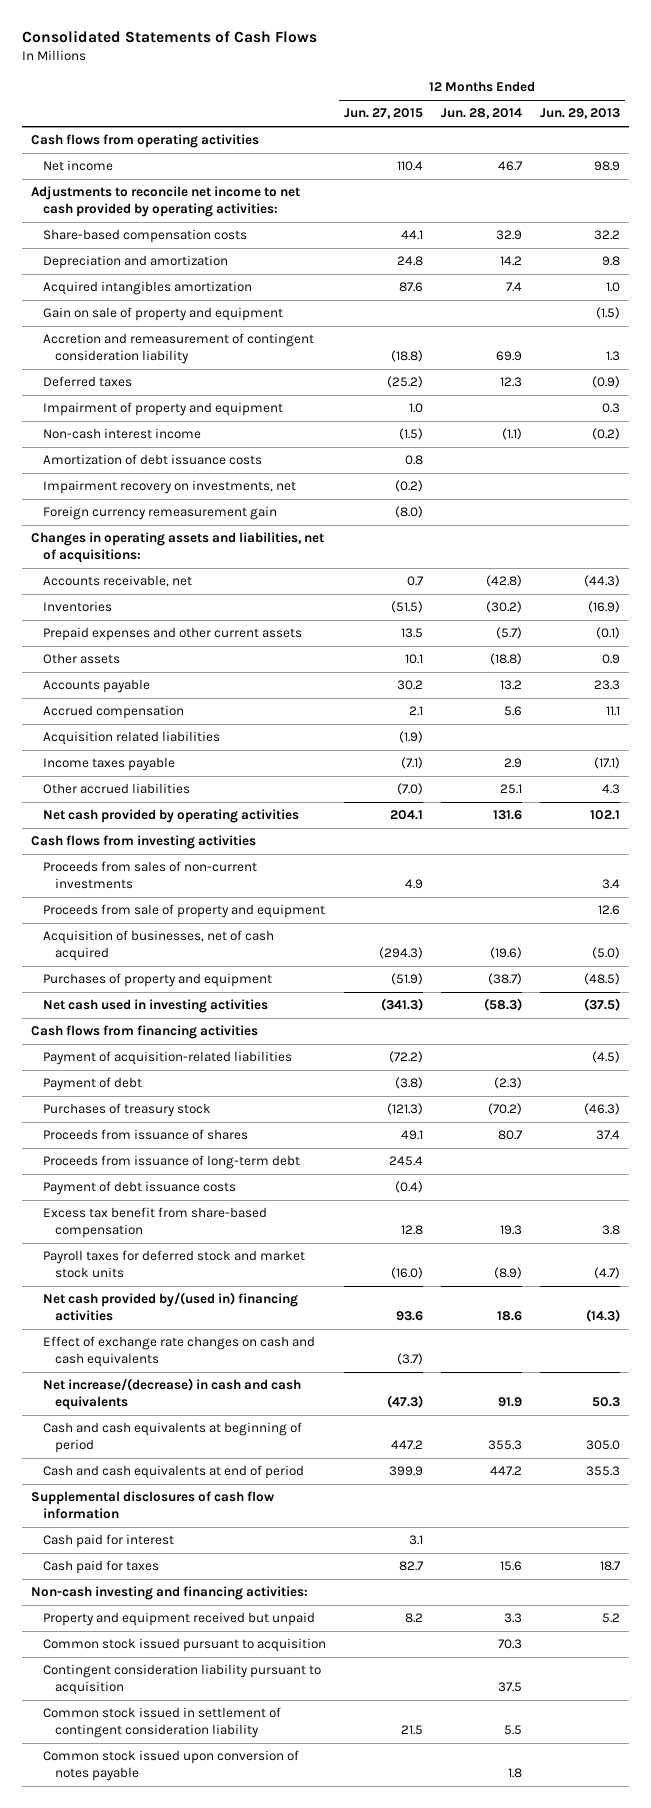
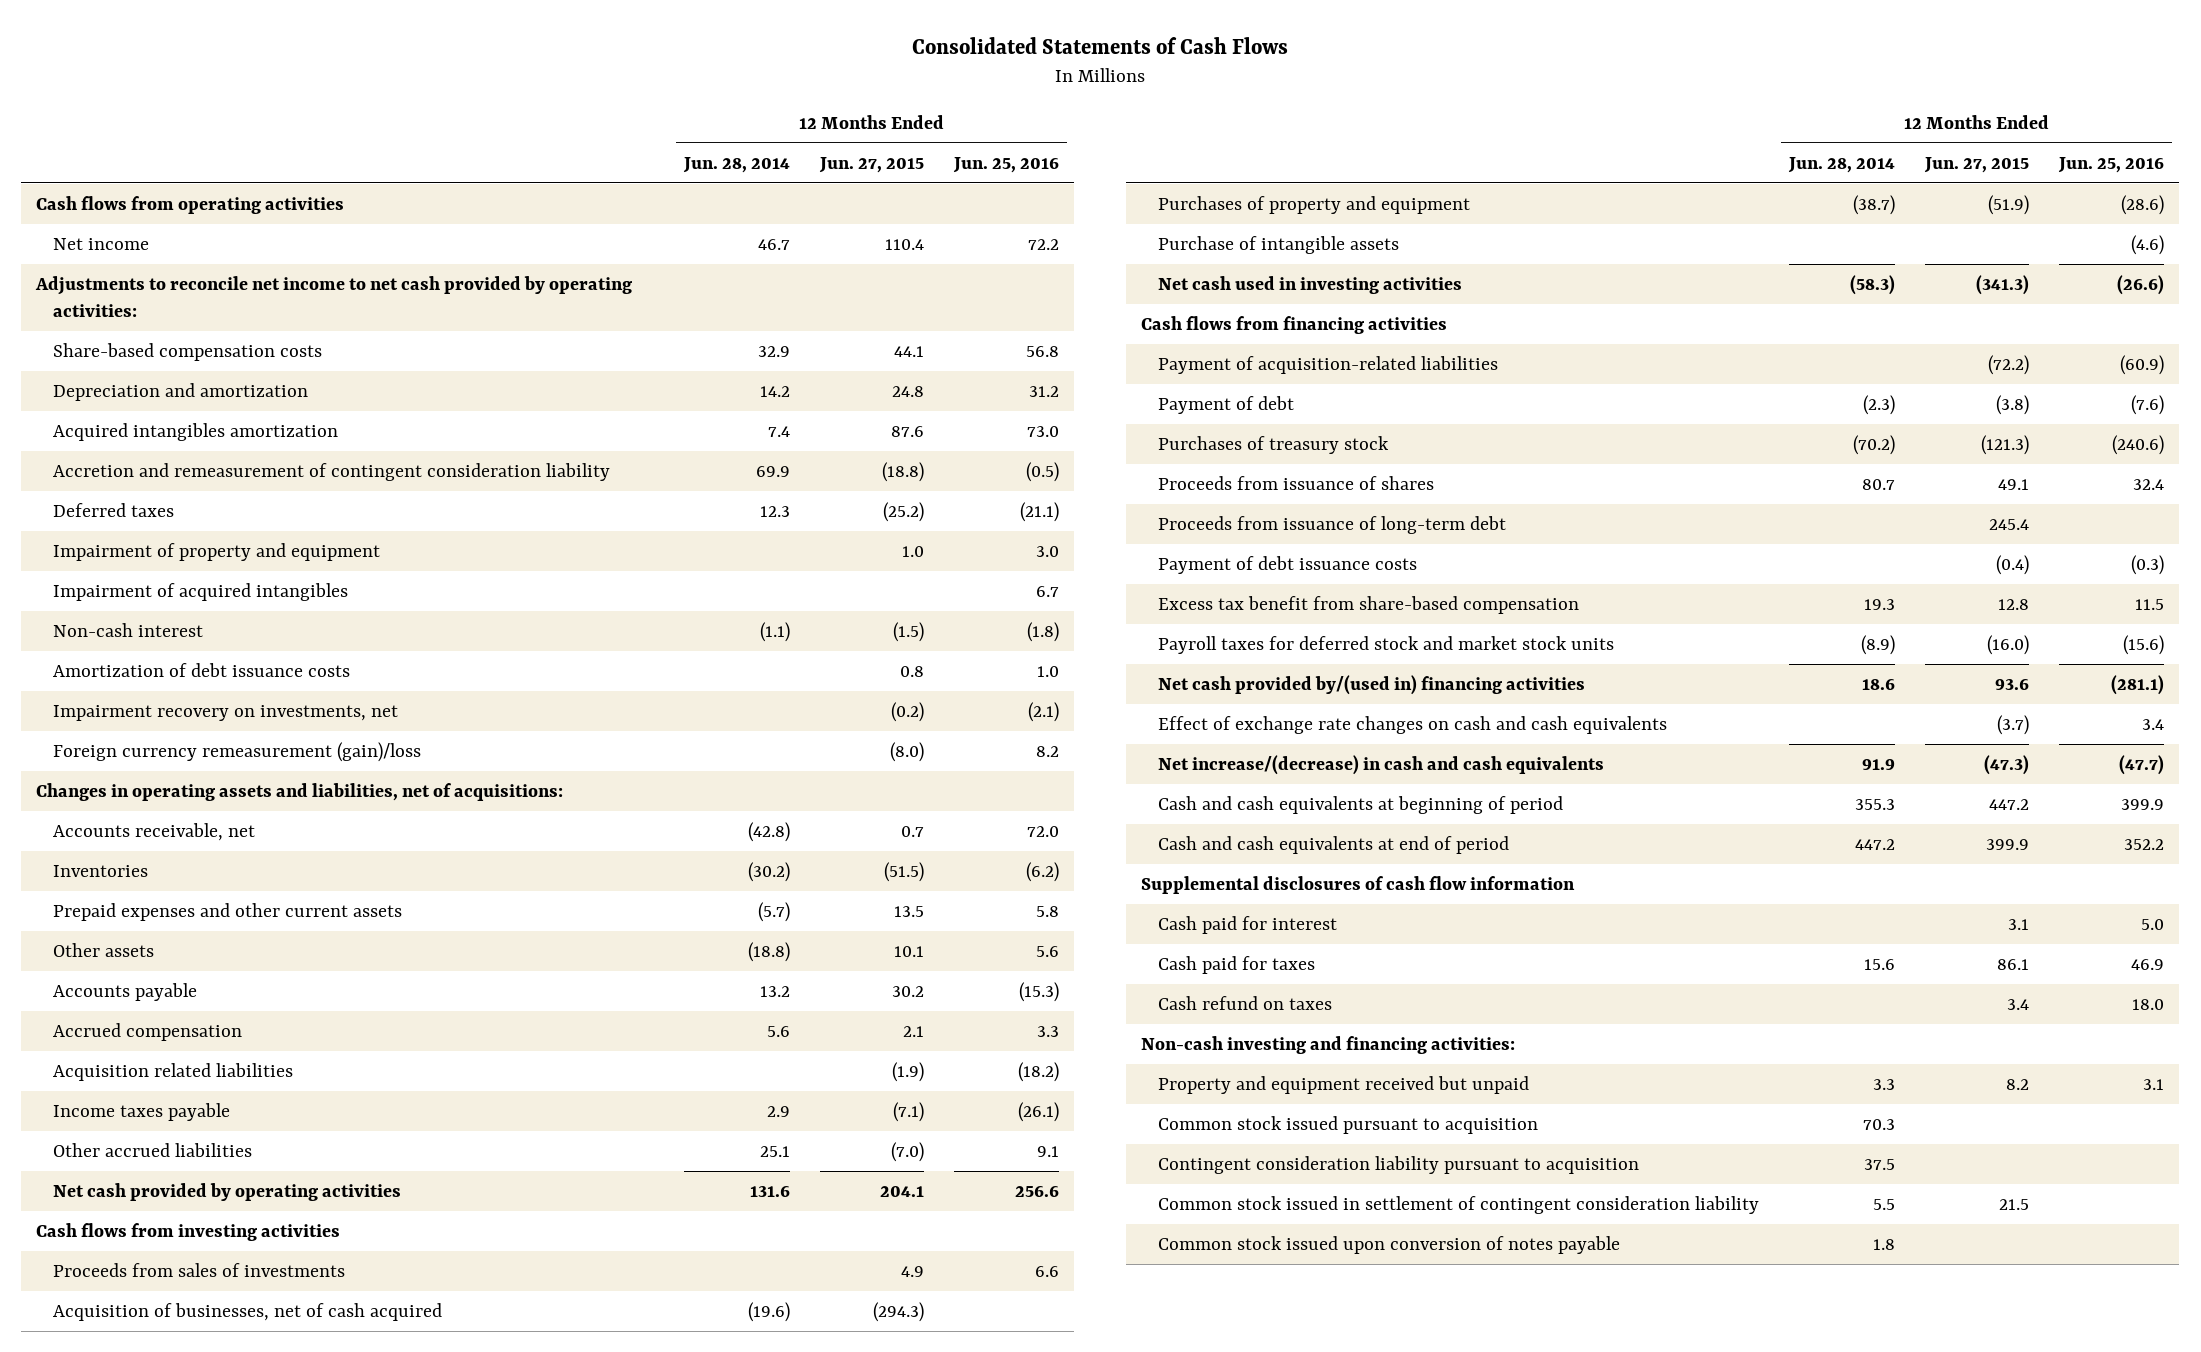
[540,108,621,120] Jun. 29, 2013 -> none
none -> [953,156,1060,173] Jun. 25, 2016
[42,307,283,322] Gain on sale of property and equipment -> none
none -> [52,583,348,602] Impairment of acquired intangibles
[42,428,201,440] Non-cash interest income -> [52,623,203,638] Non-cash interest
[42,506,277,521] Foreign currency remeasurement gain -> [52,742,421,763] Foreign currency remeasurement (gain)/loss
[42,904,325,919] Proceeds from sale of property and equipment -> none
[42,861,257,890] Proceeds from sales of non-current investments -> [52,1263,345,1278] Proceeds from sales of investments
none -> [1157,236,1399,255] Purchase of intangible assets
[399,1561,425,1572] 82.7 -> [1997,959,2030,971] 86.1
none -> [1157,996,1332,1011] Cash refund on taxes

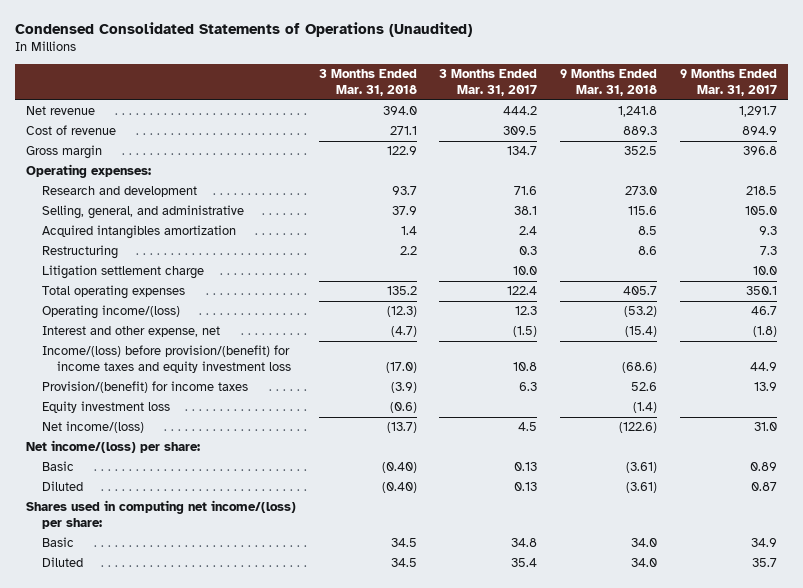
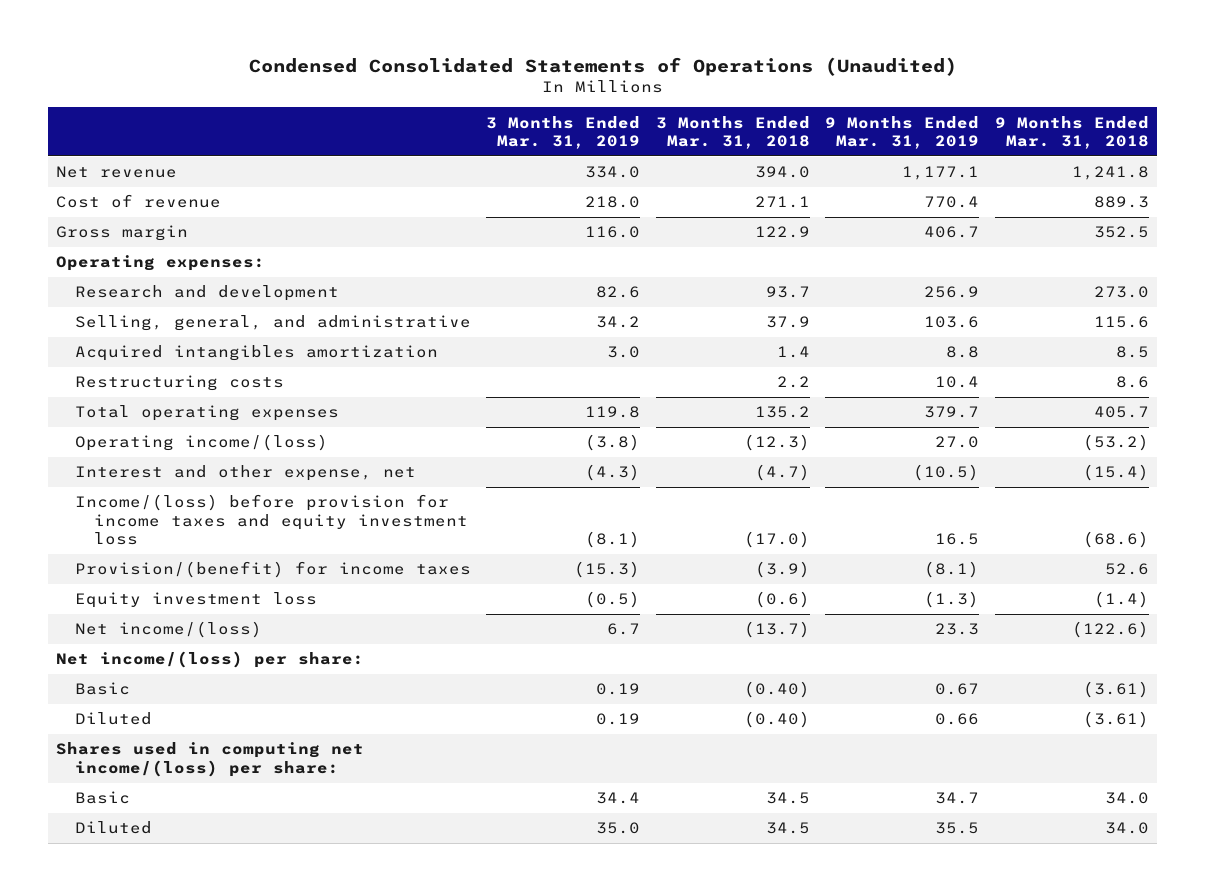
[439,69,538,97] 3 Months Ended Mar. 31, 2017 -> none
[679,69,777,97] 9 Months Ended Mar. 31, 2017 -> none
none -> [486,115,641,150] 3 Months Ended Mar. 31, 2019
none -> [825,115,980,150] 9 Months Ended Mar. 31, 2019
[41,265,204,280] Litigation settlement charge -> none
[41,245,118,260] Restructuring -> [74,375,284,392] Restructuring costs
[41,345,292,374] Income/(loss) before provision/(benefit) for income taxes and equity investment loss -> [74,494,468,545] Income/(loss) before provision for income taxes and equity investment loss

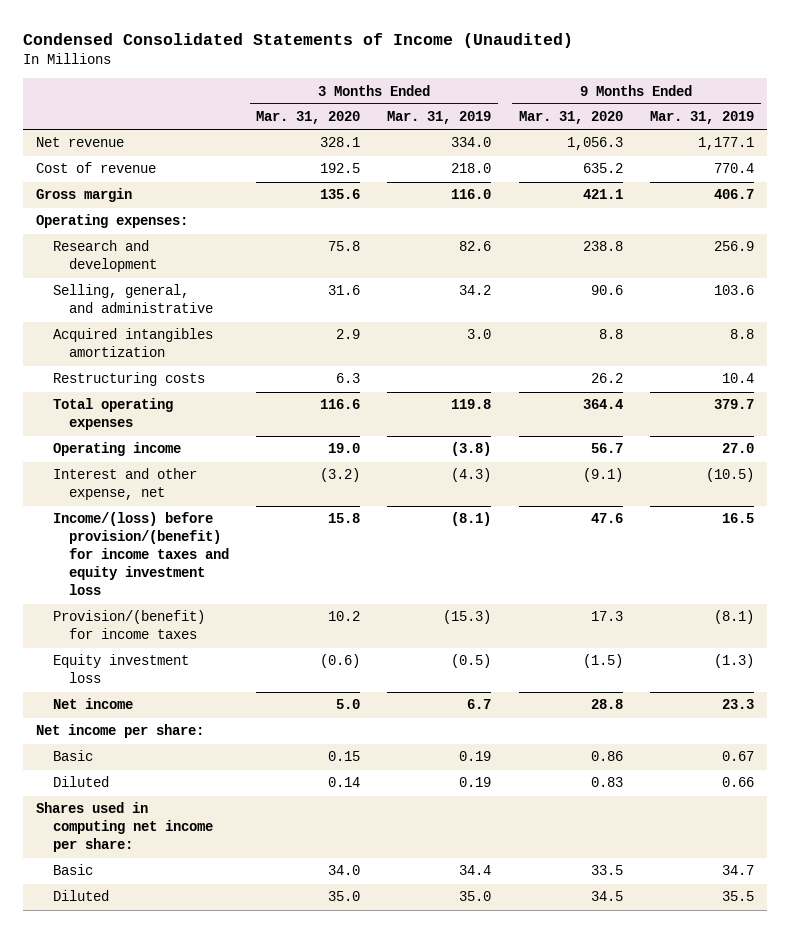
[248,56,957,76] Condensed Consolidated Statements of Operations (Unaudited) -> [22,32,573,48] Condensed Consolidated Statements of Income (Unaudited)
[655,115,810,150] 3 Months Ended Mar. 31, 2018 -> none
[995,115,1150,150] 9 Months Ended Mar. 31, 2018 -> none
none -> [256,111,361,125] Mar. 31, 2020
none -> [518,111,623,125] Mar. 31, 2020
[74,434,328,452] Operating income/(loss) -> [52,442,181,457] Operating income
[74,494,468,545] Income/(loss) before provision for income taxes and equity investment loss -> [52,512,230,596] Income/(loss) before provision/(benefit) for income taxes and equity investment loss
[74,621,262,639] Net income/(loss) -> [52,698,133,710] Net income
[56,651,365,669] Net income/(loss) per share: -> [36,724,205,739] Net income per share:
[56,742,365,777] Shares used in computing net income/(loss) per share: -> [36,802,213,853] Shares used in computing net income per share:

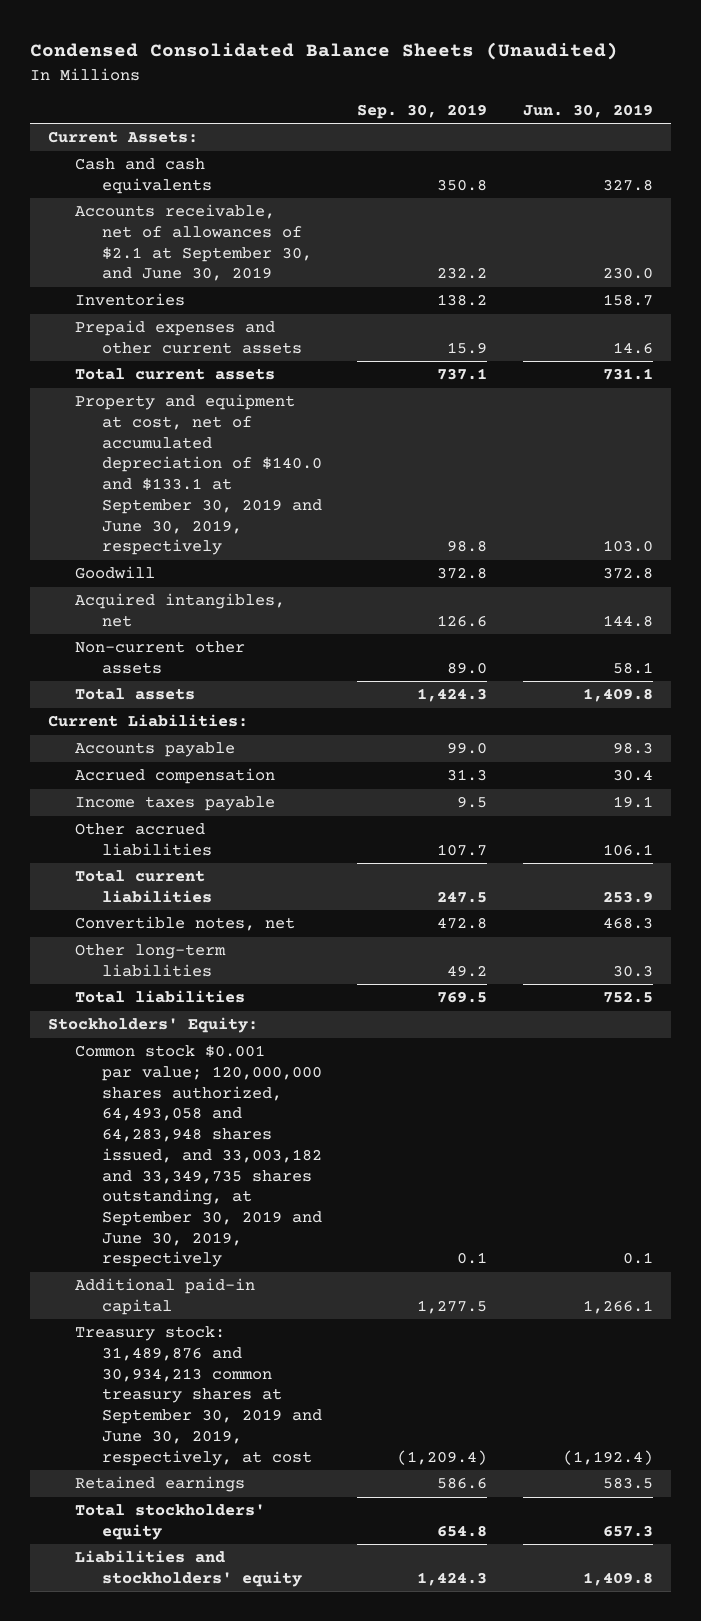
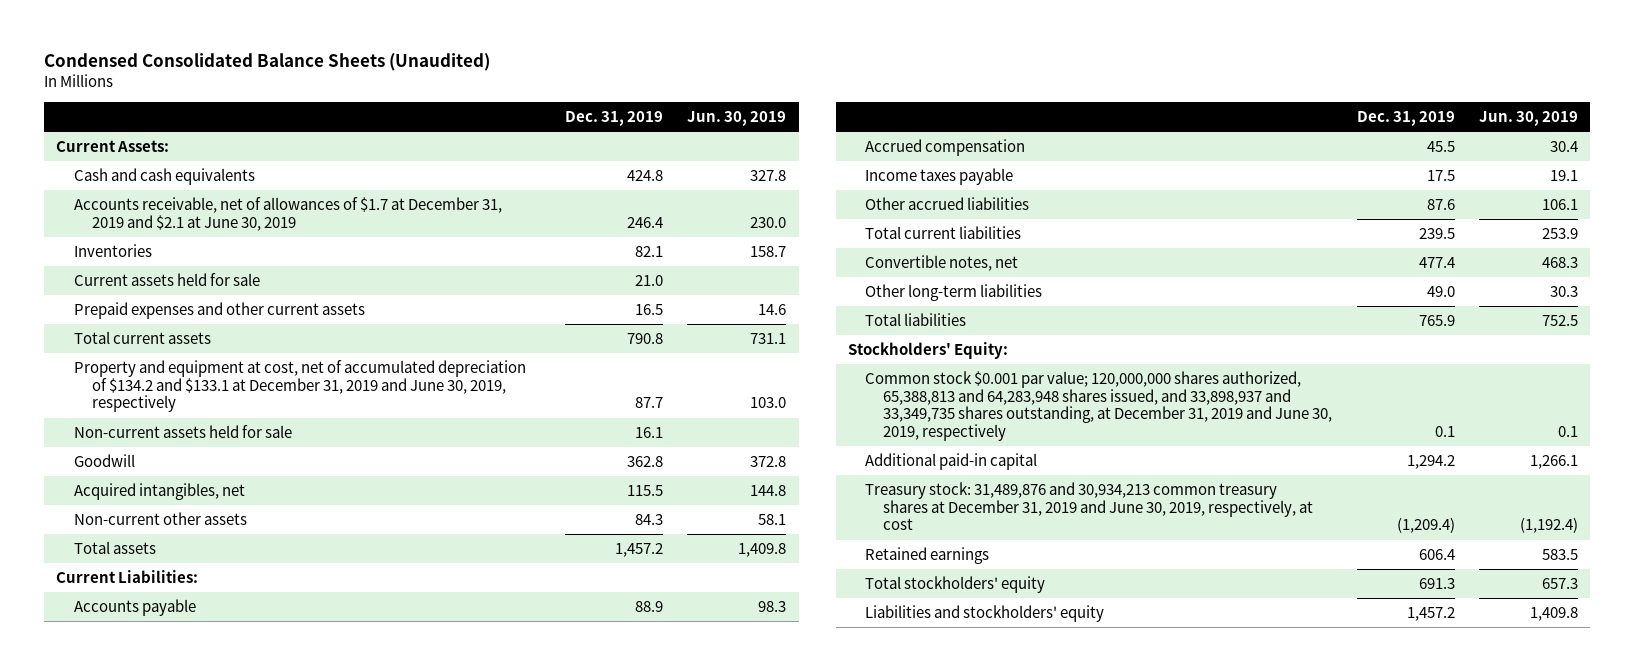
[357,104,488,120] Sep. 30, 2019 -> none
none -> [565,110,664,126] Dec. 31, 2019
[74,204,312,282] Accounts receivable, net of allowances of $2.1 at September 30, and June 30, 2019 -> [74,196,503,231] Accounts receivable, net of allowances of $1.7 at December 31, 2019 and $2.1 at June 30, 2019
none -> [74,272,261,286] Current assets held for sale
[74,394,322,556] Property and equipment at cost, net of accumulated depreciation of $140.0 and $133.1 at September 30, 2019 and June 30, 2019, respectively -> [74,359,527,413] Property and equipment at cost, net of accumulated depreciation of $134.2 and $133.1 at December 31, 2019 and June 30, 2019, respectively
none -> [74,424,293,438] Non-current assets held for sale
[74,1045,322,1268] Common stock $0.001 par value; 120,000,000 shares authorized, 64,493,058 and 64,283,948 shares issued, and 33,003,182 and 33,349,735 shares outstanding, at September 30, 2019 and June 30, 2019, respectively -> [865,370,1333,442] Common stock $0.001 par value; 120,000,000 shares authorized, 65,388,813 and 64,283,948 shares issued, and 33,898,937 and 33,349,735 shares outstanding, at December 31, 2019 and June 30, 2019, respectively
[74,1326,322,1466] Treasury stock: 31,489,876 and 30,934,213 common treasury shares at September 30, 2019 and June 30, 2019, respectively, at cost -> [865,481,1314,531] Treasury stock: 31,489,876 and 30,934,213 common treasury shares at December 31, 2019 and June 30, 2019, respectively, at cost

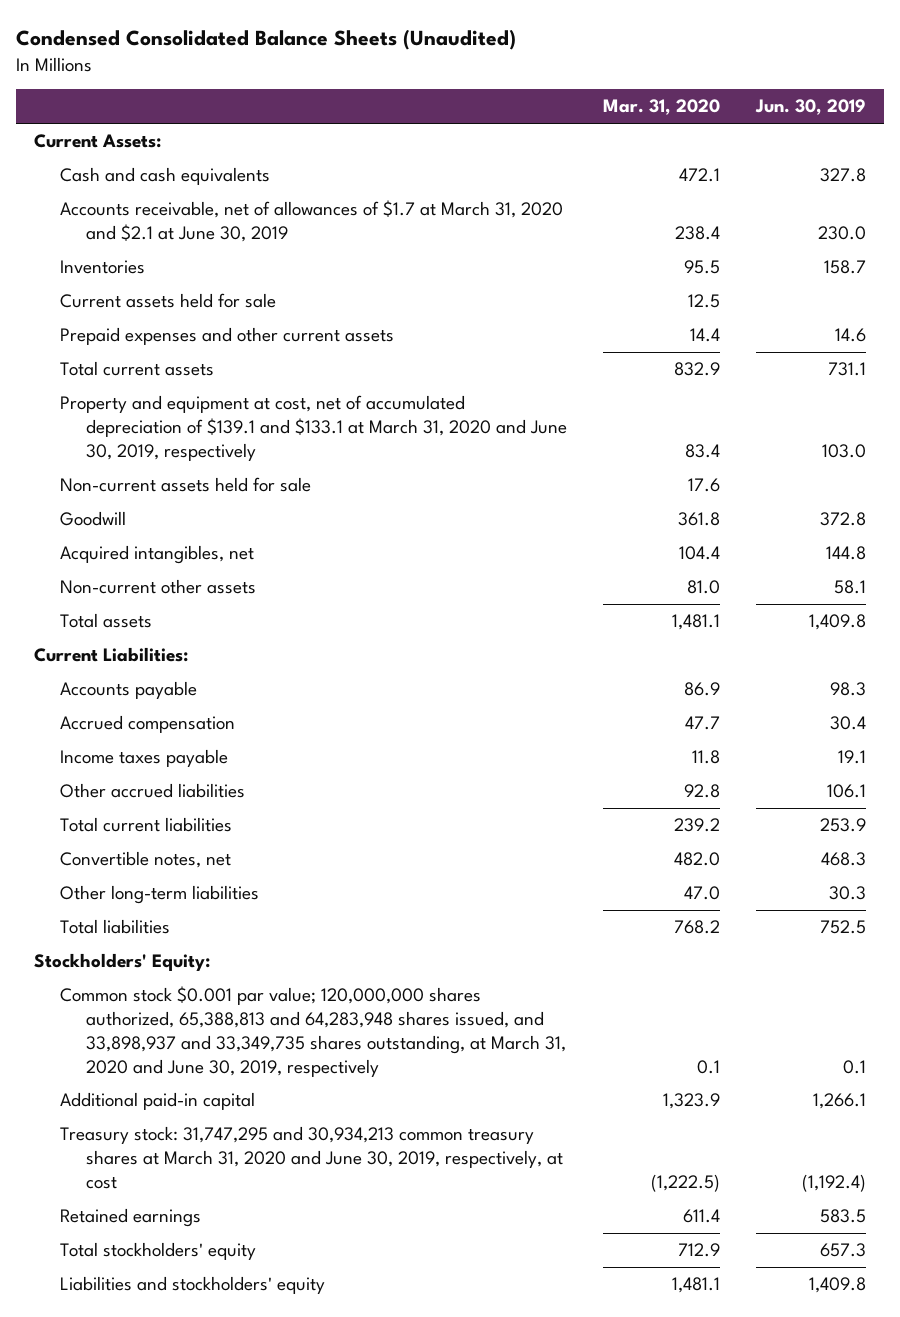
[565,110,664,126] Dec. 31, 2019 -> none
none -> [602,99,720,116] Mar. 31, 2020
[74,196,503,231] Accounts receivable, net of allowances of $1.7 at December 31, 2019 and $2.1 at June 30, 2019 -> [59,200,563,242] Accounts receivable, net of allowances of $1.7 at March 31, 2020 and $2.1 at June 30, 2019
[74,359,527,413] Property and equipment at cost, net of accumulated depreciation of $134.2 and $133.1 at December 31, 2019 and June 30, 2019, respectively -> [59,395,567,461] Property and equipment at cost, net of accumulated depreciation of $139.1 and $133.1 at March 31, 2020 and June 30, 2019, respectively
[865,370,1333,442] Common stock $0.001 par value; 120,000,000 shares authorized, 65,388,813 and 64,283,948 shares issued, and 33,898,937 and 33,349,735 shares outstanding, at December 31, 2019 and June 30, 2019, respectively -> [59,986,566,1077] Common stock $0.001 par value; 120,000,000 shares authorized, 65,388,813 and 64,283,948 shares issued, and 33,898,937 and 33,349,735 shares outstanding, at March 31, 2020 and June 30, 2019, respectively
[865,481,1314,531] Treasury stock: 31,489,876 and 30,934,213 common treasury shares at December 31, 2019 and June 30, 2019, respectively, at cost -> [59,1126,563,1189] Treasury stock: 31,747,295 and 30,934,213 common treasury shares at March 31, 2020 and June 30, 2019, respectively, at cost

